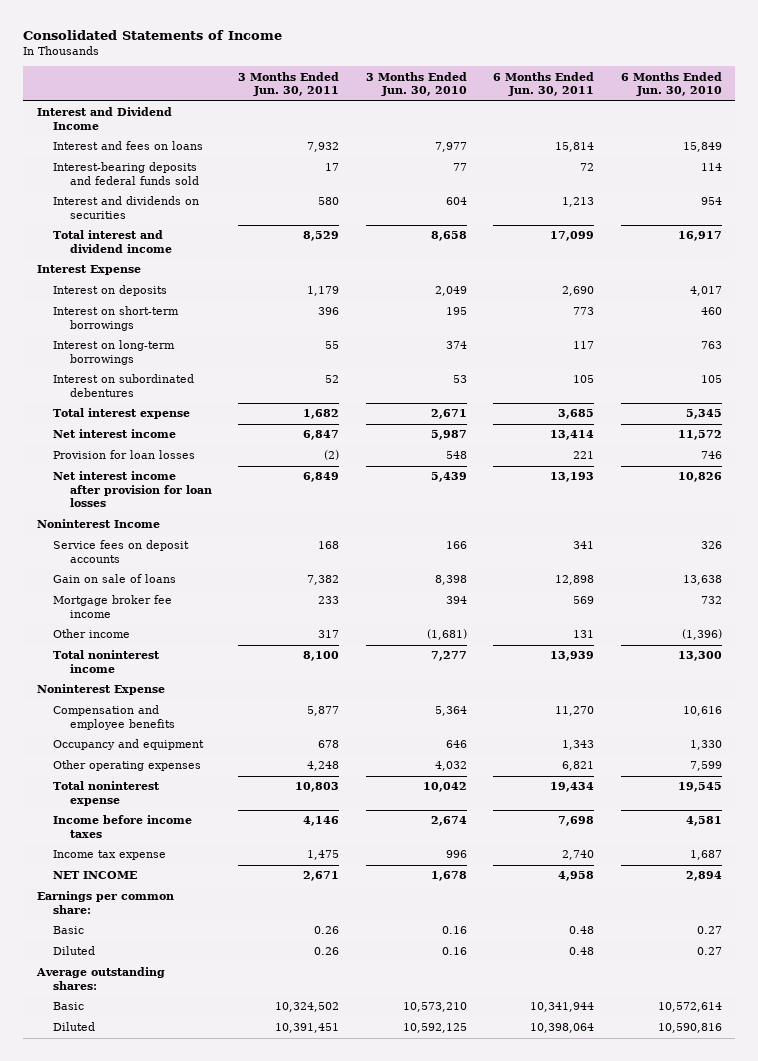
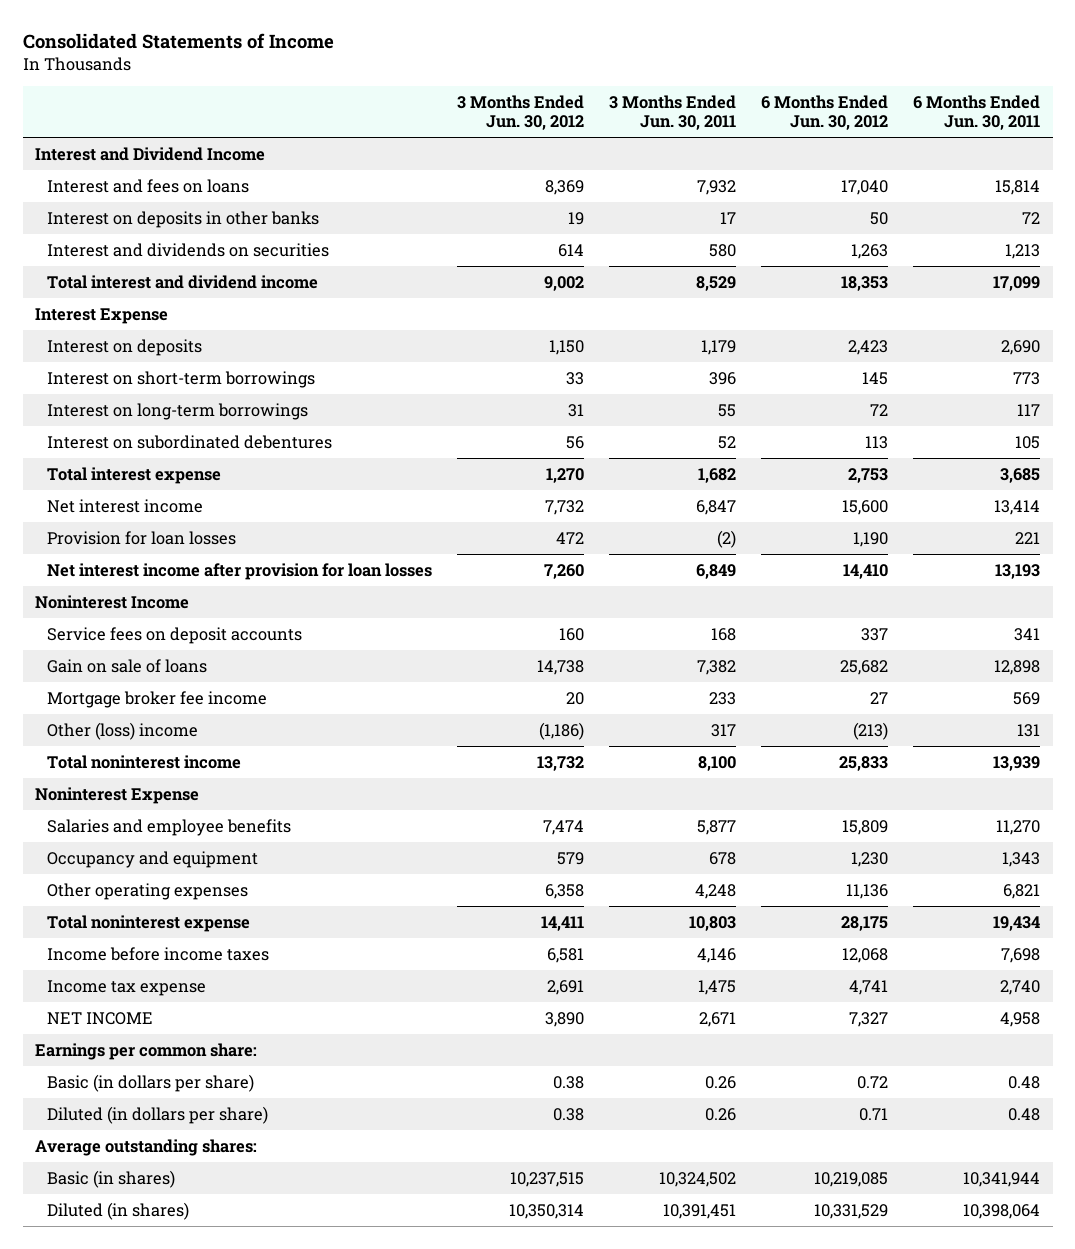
[365,71,467,97] 3 Months Ended Jun. 30, 2010 -> none
[620,71,722,97] 6 Months Ended Jun. 30, 2010 -> none
none -> [456,94,584,131] 3 Months Ended Jun. 30, 2012
none -> [761,94,889,131] 6 Months Ended Jun. 30, 2012
[53,162,199,185] Interest-bearing deposits and federal funds sold -> [46,210,319,228] Interest on deposits in other banks
[53,629,131,639] Other income -> [46,721,198,740] Other (loss) income
[53,705,175,730] Compensation and employee benefits -> [46,818,291,836] Salaries and employee benefits
[53,926,85,935] Basic -> [46,1073,254,1092] Basic (in dollars per share)
[53,946,96,956] Diluted -> [46,1105,268,1124] Diluted (in dollars per share)
[53,1002,85,1011] Basic -> [46,1169,175,1188] Basic (in shares)
[53,1022,96,1032] Diluted -> [46,1201,189,1220] Diluted (in shares)

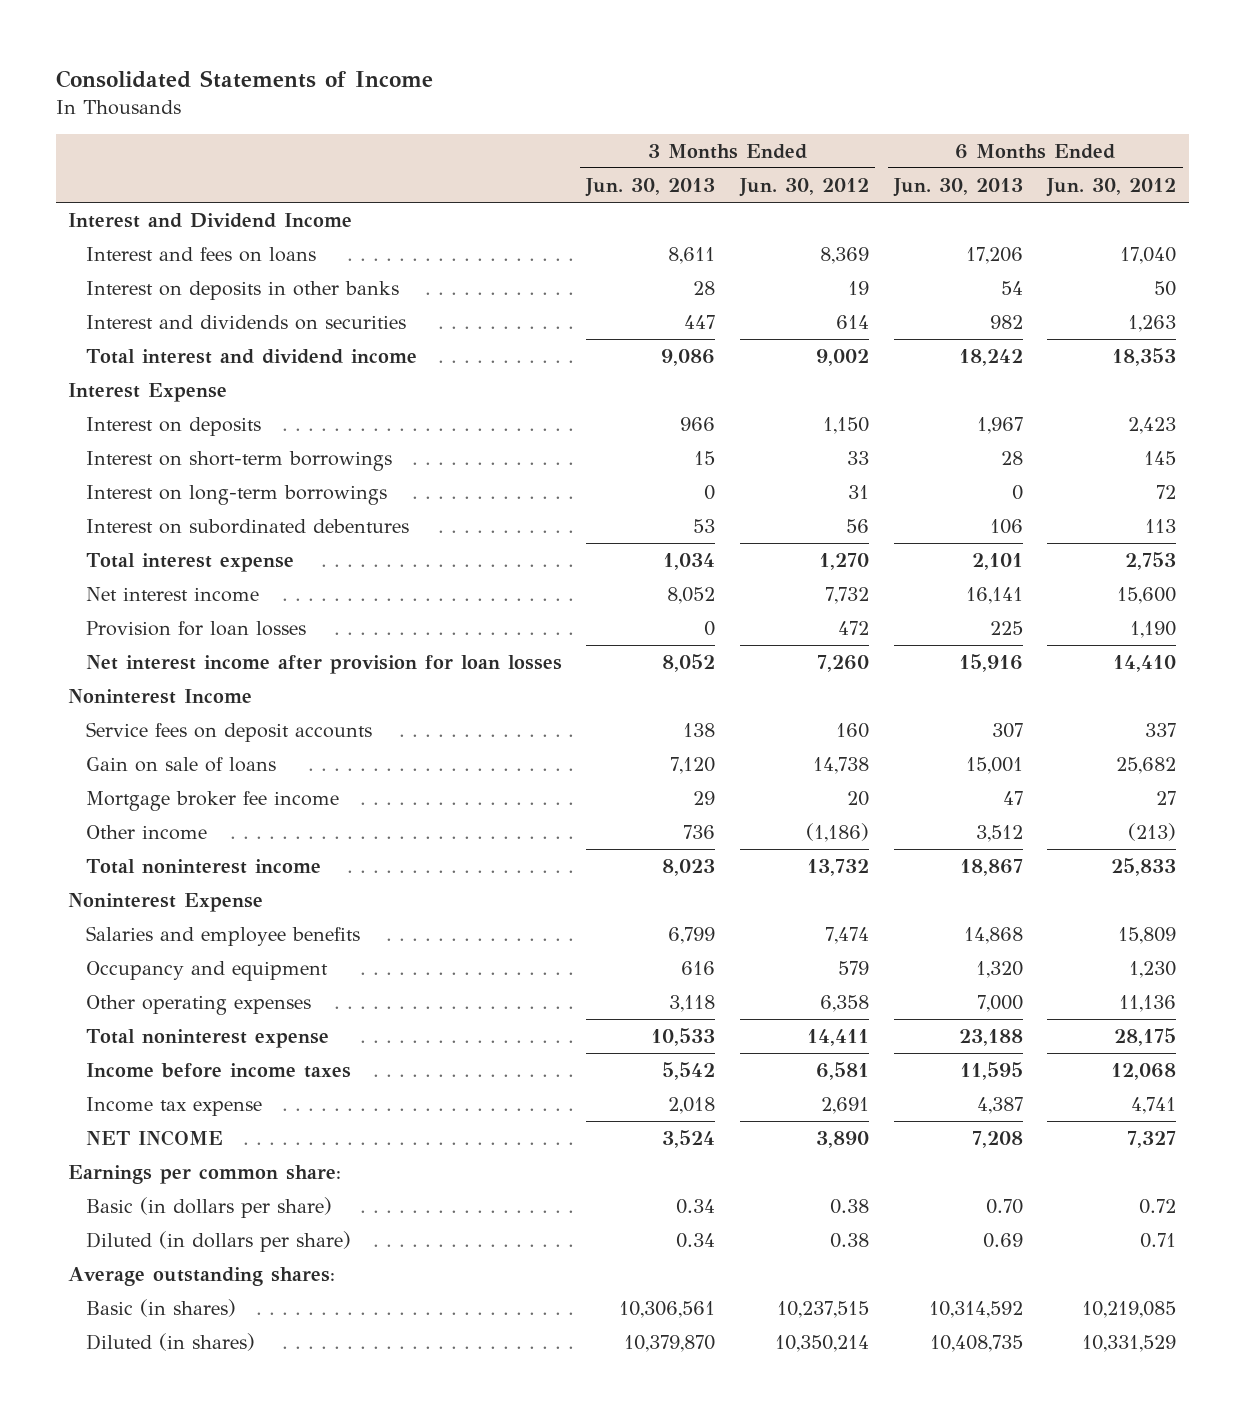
[608,94,736,131] 3 Months Ended Jun. 30, 2011 -> none
[913,94,1041,131] 6 Months Ended Jun. 30, 2011 -> none
none -> [585,177,716,197] Jun. 30, 2013
none -> [892,177,1023,197] Jun. 30, 2013
[46,721,198,740] Other (loss) income -> [85,824,207,840] Other income
[508,1203,584,1219] 10,350,314 -> [775,1334,870,1352] 10,350,214

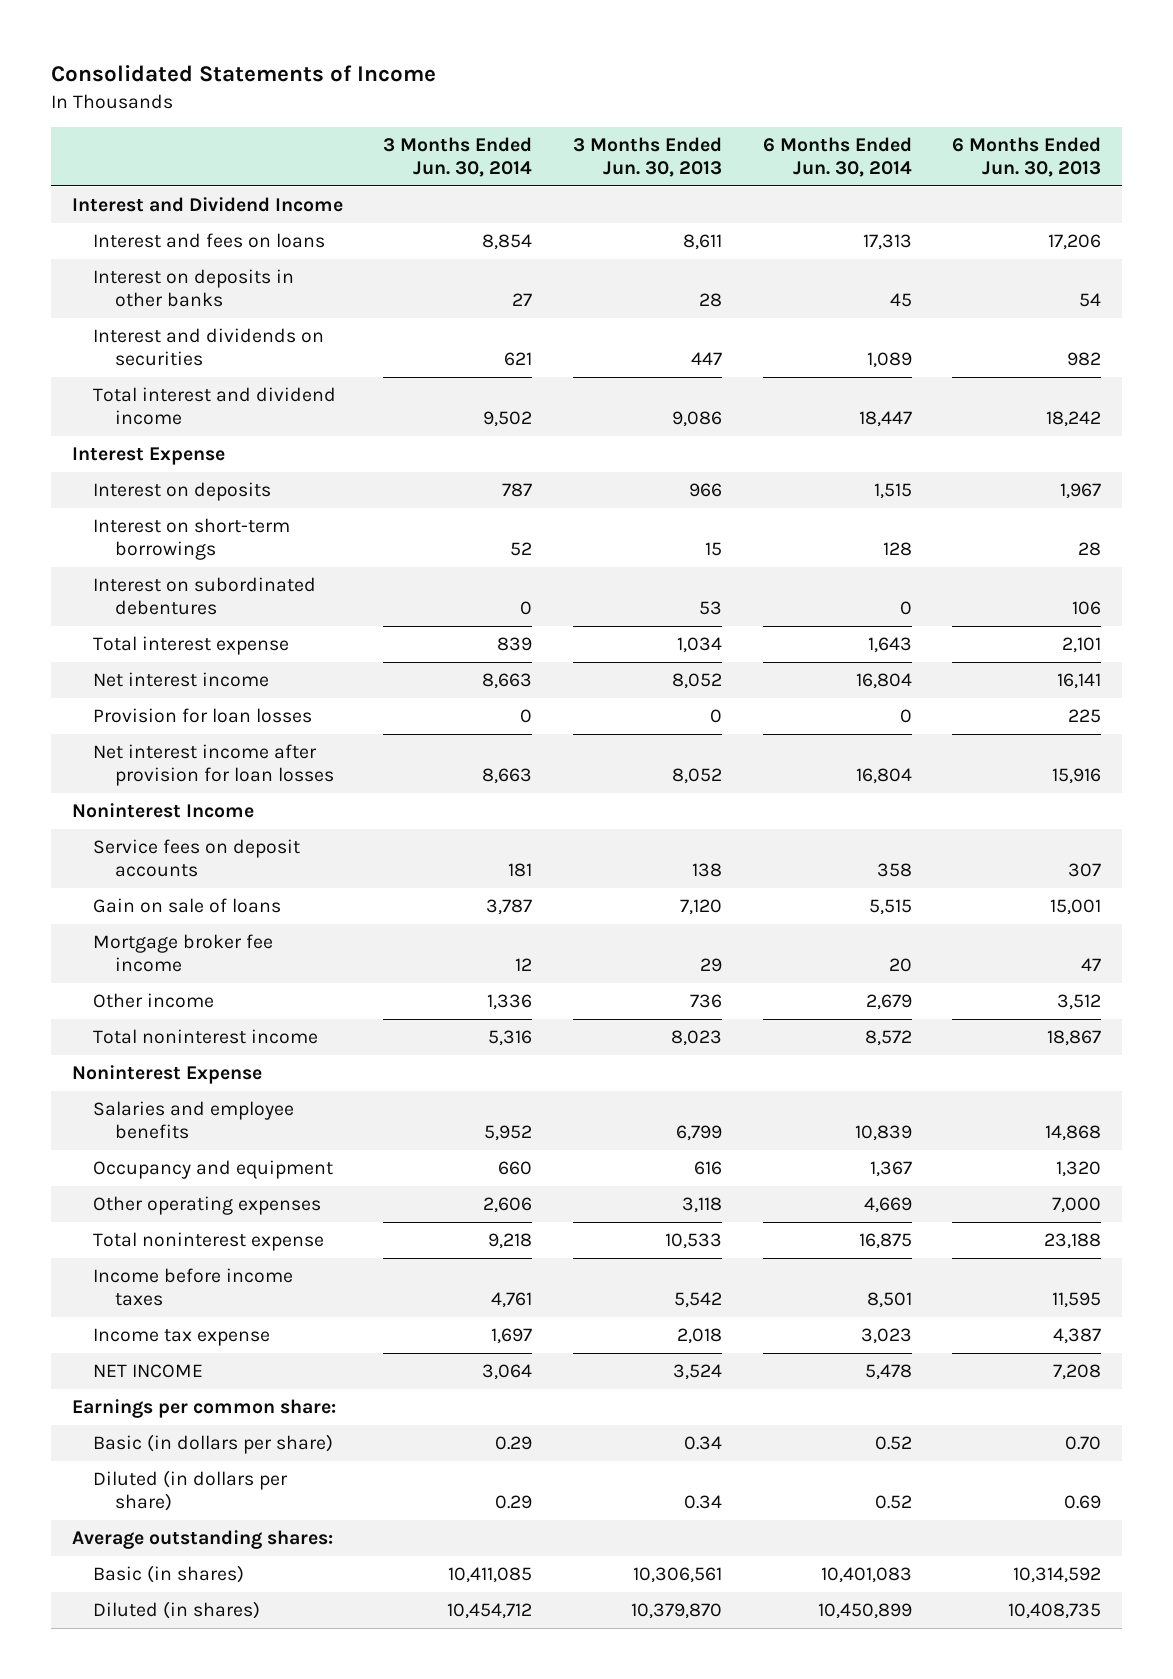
[739,177,870,197] Jun. 30, 2012 -> none
[1046,177,1177,197] Jun. 30, 2012 -> none
none -> [383,137,533,178] 3 Months Ended Jun. 30, 2014
none -> [762,137,912,178] 6 Months Ended Jun. 30, 2014
[85,484,387,505] Interest on long-term borrowings -> none

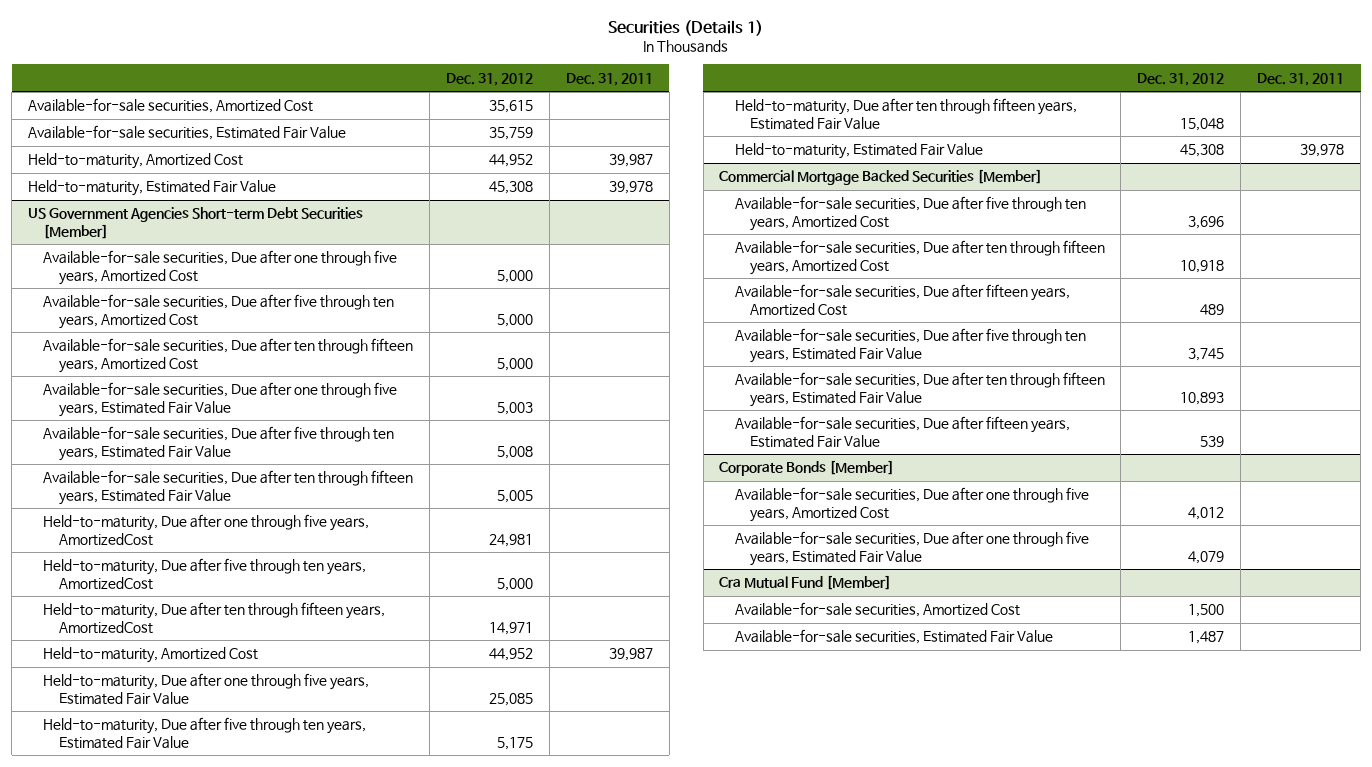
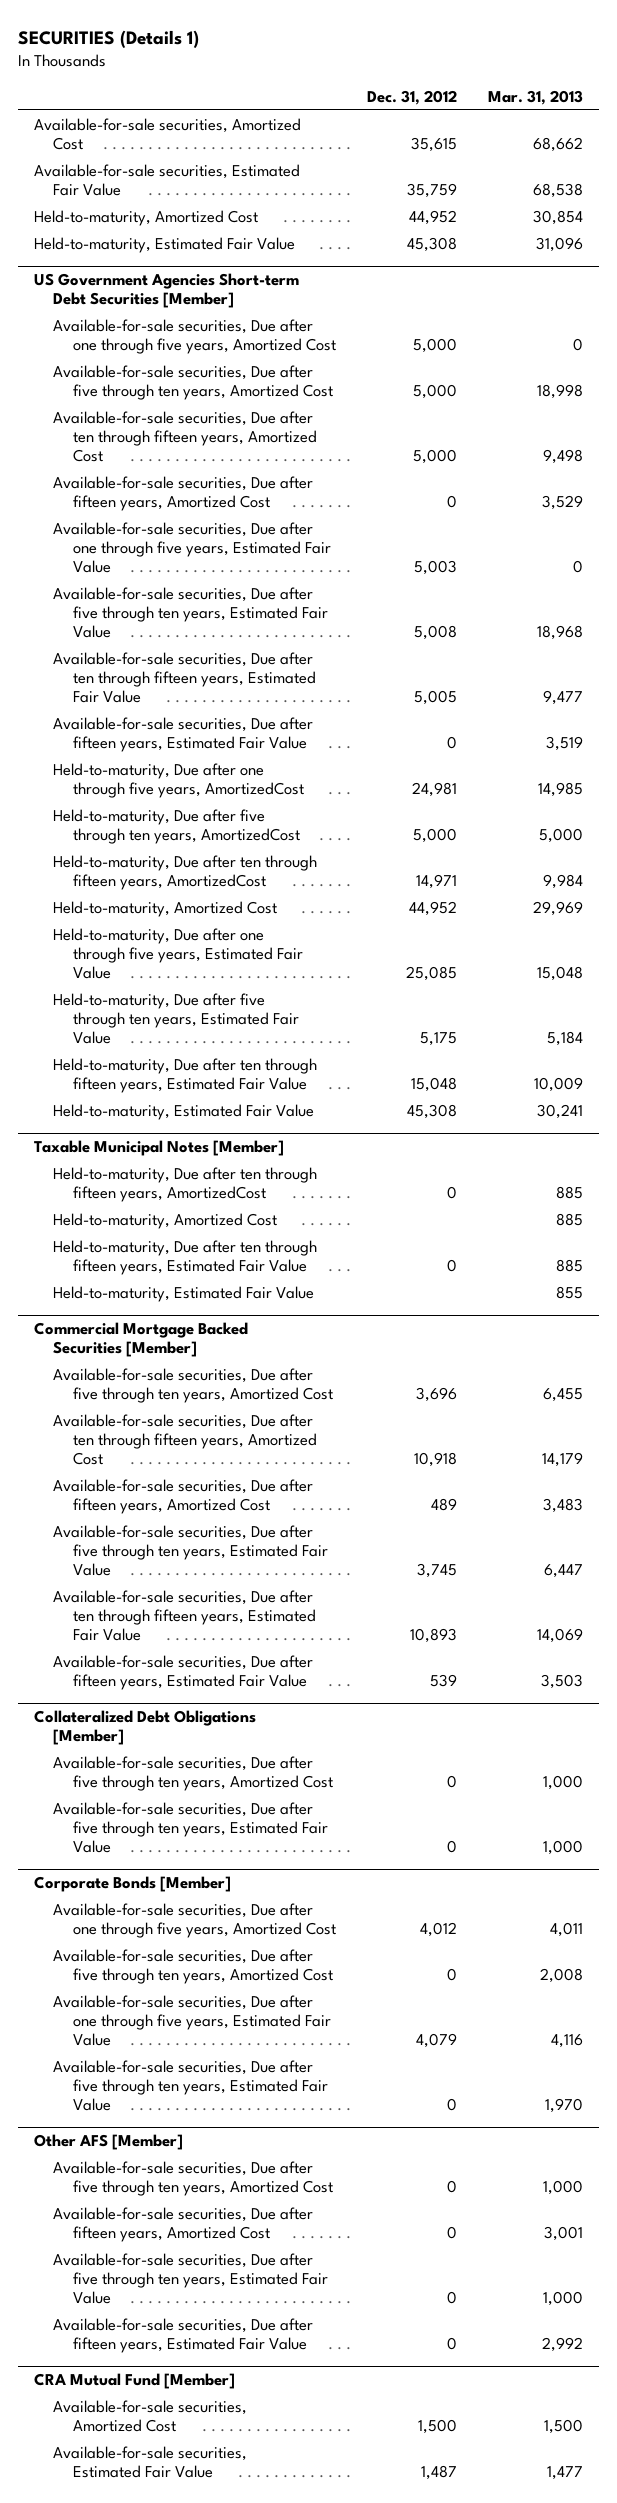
[608,19,764,36] Securities (Details 1) -> [18,30,200,49] SECURITIES (Details 1)
[566,72,654,86] Dec. 31, 2011 -> none
none -> [488,89,584,105] Mar. 31, 2013
none -> [53,475,314,511] Available-for-sale securities, Due after fifteen years, Amortized Cost
none -> [53,716,314,752] Available-for-sale securities, Due after fifteen years, Estimated Fair Value
none -> [33,1140,284,1157] Taxable Municipal Notes [Member]
none -> [53,1166,318,1202] Held-to-maturity, Due after ten through fifteen years, AmortizedCost
none -> [53,1212,278,1229] Held-to-maturity, Amortized Cost
none -> [53,1239,318,1275] Held-to-maturity, Due after ten through fifteen years, Estimated Fair Value
none -> [53,1285,315,1302] Held-to-maturity, Estimated Fair Value
none -> [33,1710,256,1746] Collateralized Debt Obligations [Member]
none -> [53,1755,333,1791] Available-for-sale securities, Due after five through ten years, Amortized Cost
none -> [53,1801,328,1854] Available-for-sale securities, Due after five through ten years, Estimated Fair Value
none -> [53,1948,333,1984] Available-for-sale securities, Due after five through ten years, Amortized Cost
none -> [53,2059,328,2112] Available-for-sale securities, Due after five through ten years, Estimated Fair Value
none -> [33,2134,183,2151] Other AFS [Member]
none -> [53,2160,333,2196] Available-for-sale securities, Due after five through ten years, Amortized Cost
none -> [53,2206,314,2242] Available-for-sale securities, Due after fifteen years, Amortized Cost
none -> [53,2252,328,2305] Available-for-sale securities, Due after five through ten years, Estimated Fair Value
none -> [53,2317,314,2353] Available-for-sale securities, Due after fifteen years, Estimated Fair Value
[719,575,892,591] Cra Mutual Fund [Member] -> [33,2373,235,2390] CRA Mutual Fund [Member]

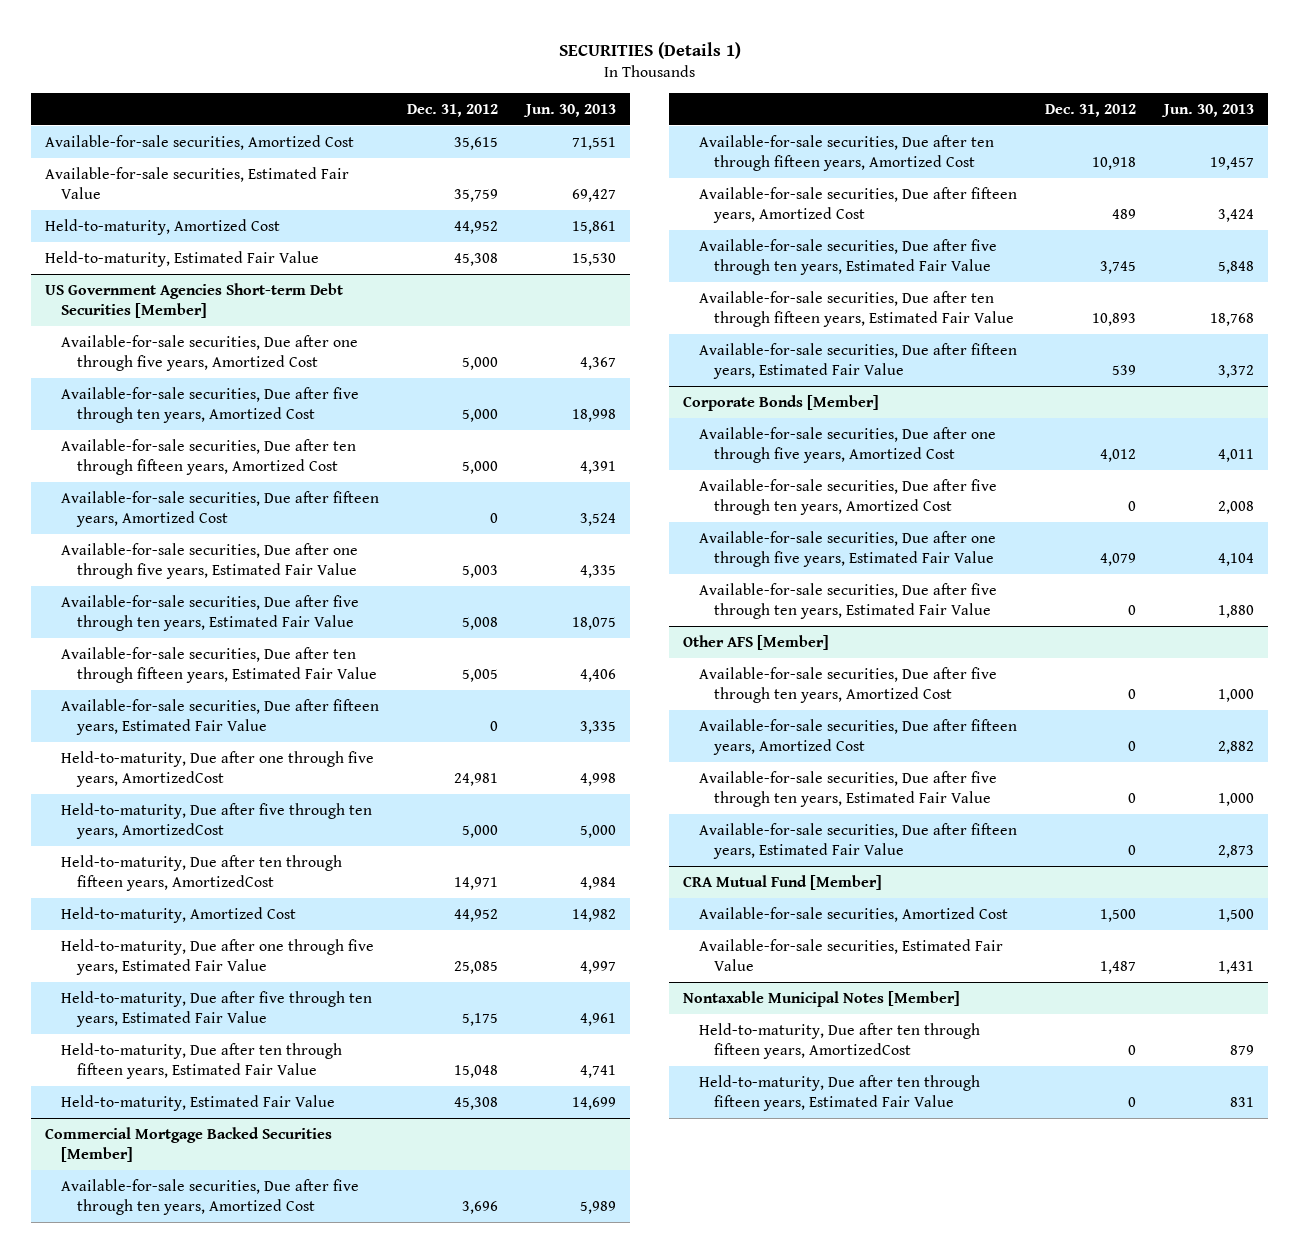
[488,89,584,105] Mar. 31, 2013 -> none
none -> [522,104,616,118] Jun. 30, 2013
[33,1140,284,1157] Taxable Municipal Notes [Member] -> none
[53,1166,318,1202] Held-to-maturity, Due after ten through fifteen years, AmortizedCost -> none
[53,1212,278,1229] Held-to-maturity, Amortized Cost -> none
[53,1239,318,1275] Held-to-maturity, Due after ten through fifteen years, Estimated Fair Value -> none
[53,1285,315,1302] Held-to-maturity, Estimated Fair Value -> none
[33,1710,256,1746] Collateralized Debt Obligations [Member] -> none
[53,1755,333,1791] Available-for-sale securities, Due after five through ten years, Amortized Cost -> none
[53,1801,328,1854] Available-for-sale securities, Due after five through ten years, Estimated Fair Value -> none
none -> [683,990,961,1007] Nontaxable Municipal Notes [Member]
none -> [698,1022,980,1060] Held-to-maturity, Due after ten through fifteen years, AmortizedCost
none -> [698,1074,980,1112] Held-to-maturity, Due after ten through fifteen years, Estimated Fair Value

